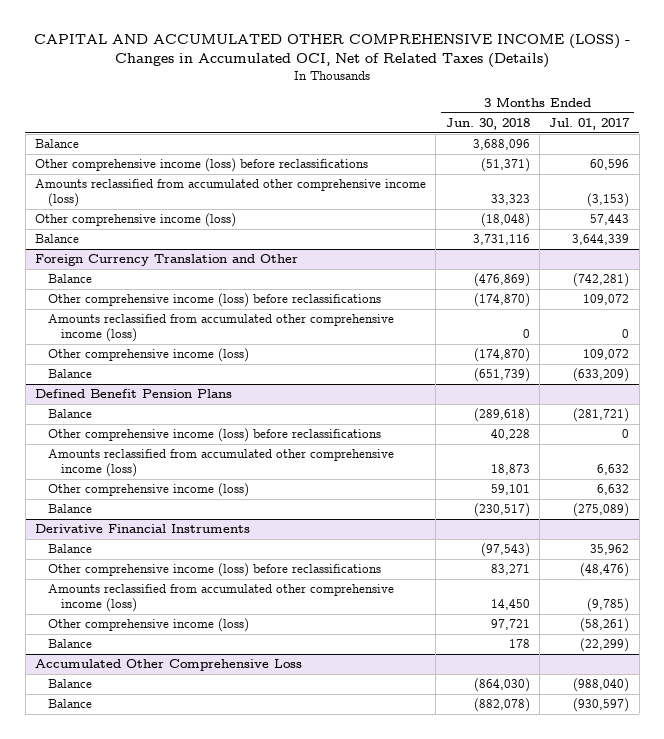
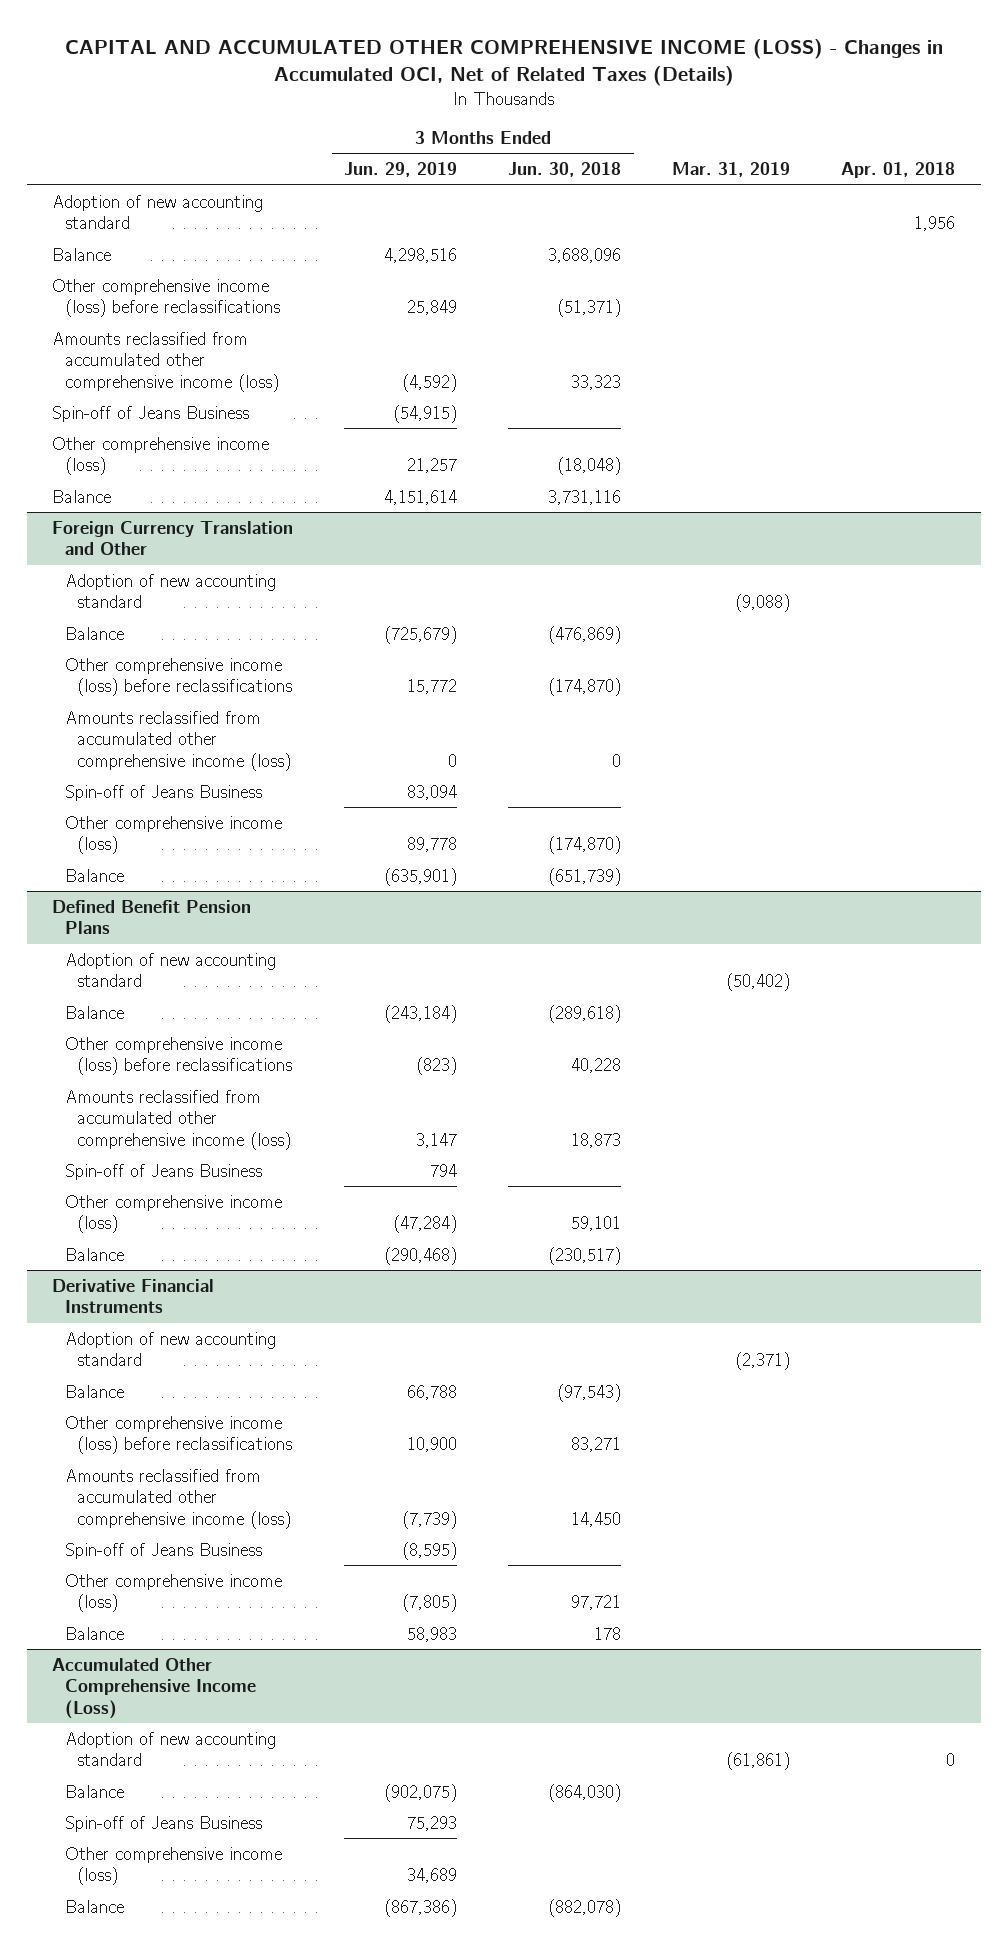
[549,117,631,130] Jul. 01, 2017 -> none
none -> [344,162,458,178] Jun. 29, 2019
none -> [672,162,791,178] Mar. 31, 2019
none -> [841,162,956,179] Apr. 01, 2018
none -> [52,194,264,230] Adoption of new accounting standard
none -> [52,405,250,422] Spin-off of Jeans Business
none -> [64,573,276,609] Adoption of new accounting standard
none -> [64,784,262,801] Spin-off of Jeans Business
none -> [64,952,276,988] Adoption of new accounting standard
none -> [64,1163,262,1180] Spin-off of Jeans Business
none -> [64,1331,276,1367] Adoption of new accounting standard
none -> [64,1542,262,1559] Spin-off of Jeans Business
[35,659,303,672] Accumulated Other Comprehensive Loss -> [52,1657,256,1719] Accumulated Other Comprehensive Income (Loss)
none -> [64,1731,276,1767] Adoption of new accounting standard
none -> [64,1815,262,1832] Spin-off of Jeans Business
none -> [64,1846,282,1886] Other comprehensive income (loss)

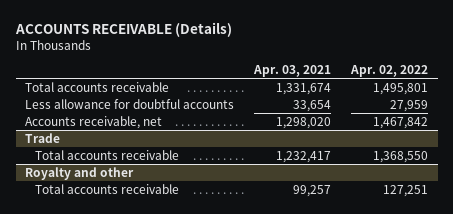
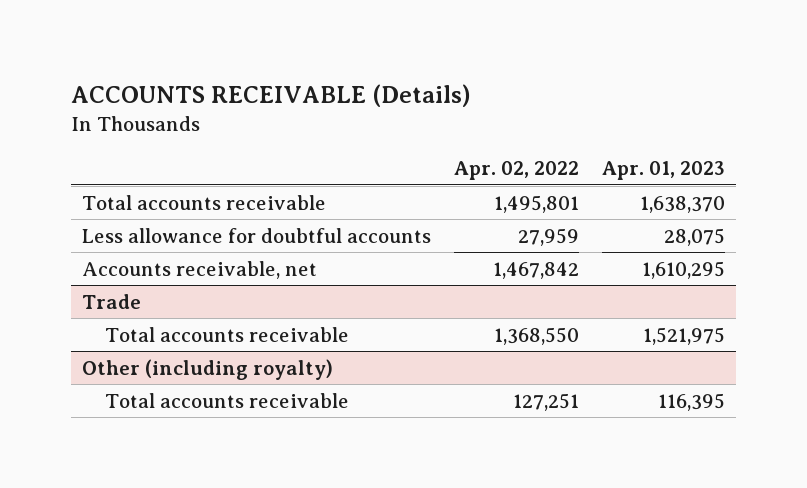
[253,65,332,78] Apr. 03, 2021 -> none
none -> [601,161,725,181] Apr. 01, 2023
[25,166,135,180] Royalty and other -> [82,358,334,380] Other (including royalty)

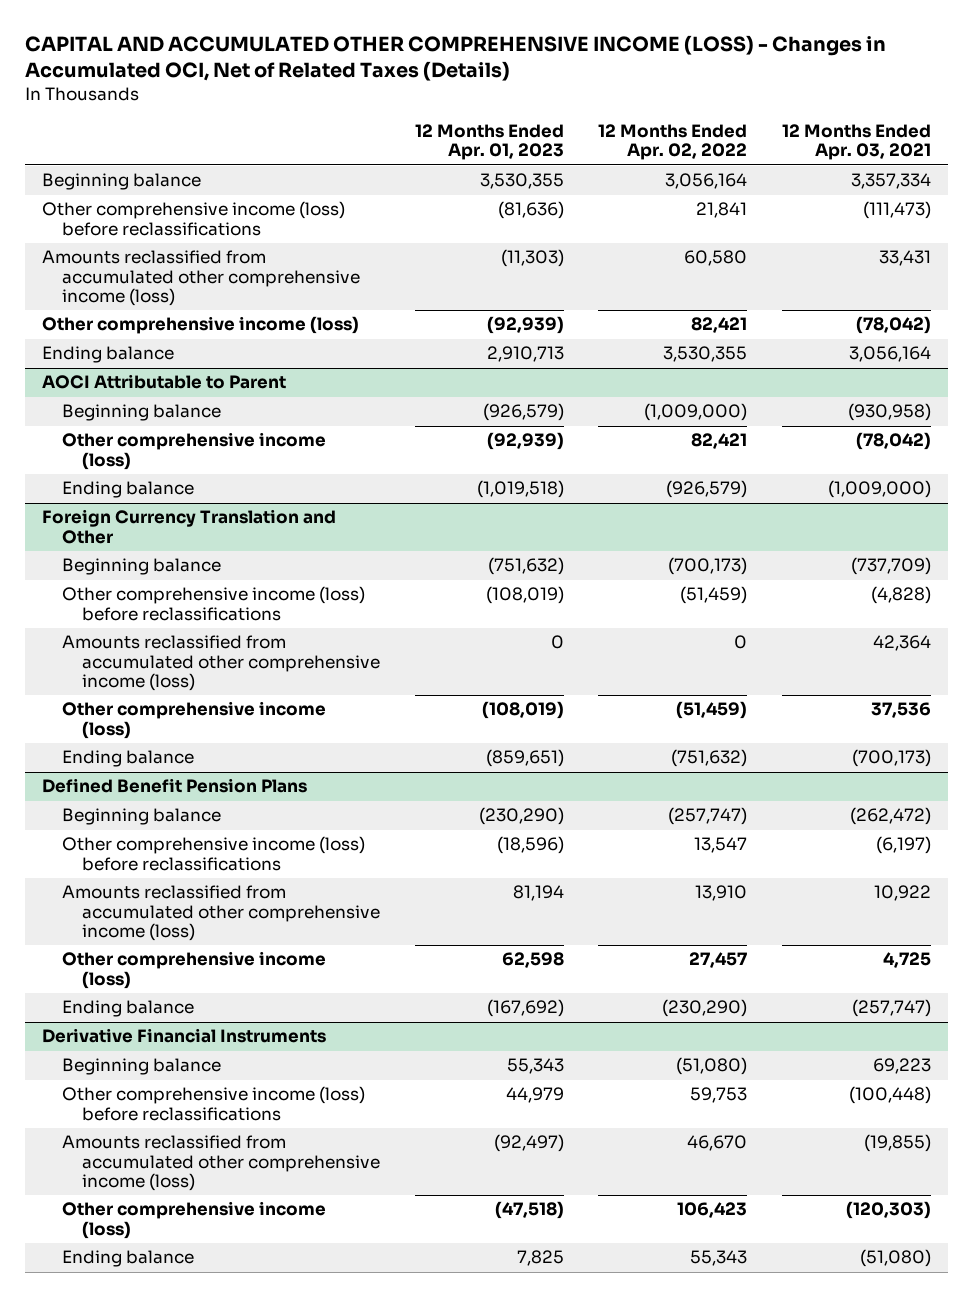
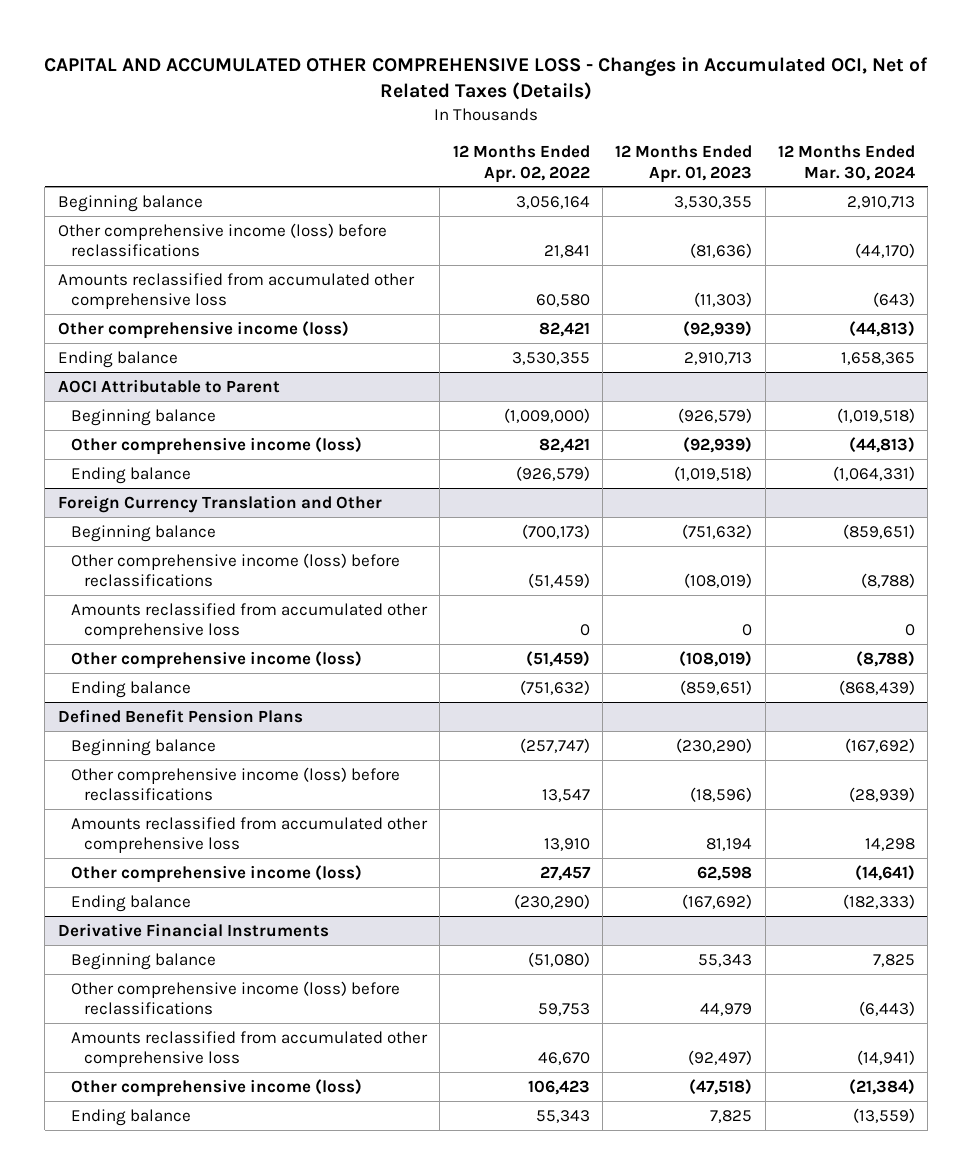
[24,34,886,81] CAPITAL AND ACCUMULATED OTHER COMPREHENSIVE INCOME (LOSS) - Changes in Accumulated OCI, Net of Related Taxes (Details) -> [44,57,929,101] CAPITAL AND ACCUMULATED OTHER COMPREHENSIVE LOSS - Changes in Accumulated OCI, Net of Related Taxes (Details)
[781,123,931,161] 12 Months Ended Apr. 03, 2021 -> none
none -> [778,144,916,181] 12 Months Ended Mar. 30, 2024
[41,250,360,307] Amounts reclassified from accumulated other comprehensive income (loss) -> [57,272,415,310] Amounts reclassified from accumulated other comprehensive loss
[61,635,381,692] Amounts reclassified from accumulated other comprehensive income (loss) -> [70,602,428,640] Amounts reclassified from accumulated other comprehensive loss
[61,885,381,942] Amounts reclassified from accumulated other comprehensive income (loss) -> [70,816,428,854] Amounts reclassified from accumulated other comprehensive loss
[61,1135,381,1192] Amounts reclassified from accumulated other comprehensive income (loss) -> [70,1030,428,1068] Amounts reclassified from accumulated other comprehensive loss

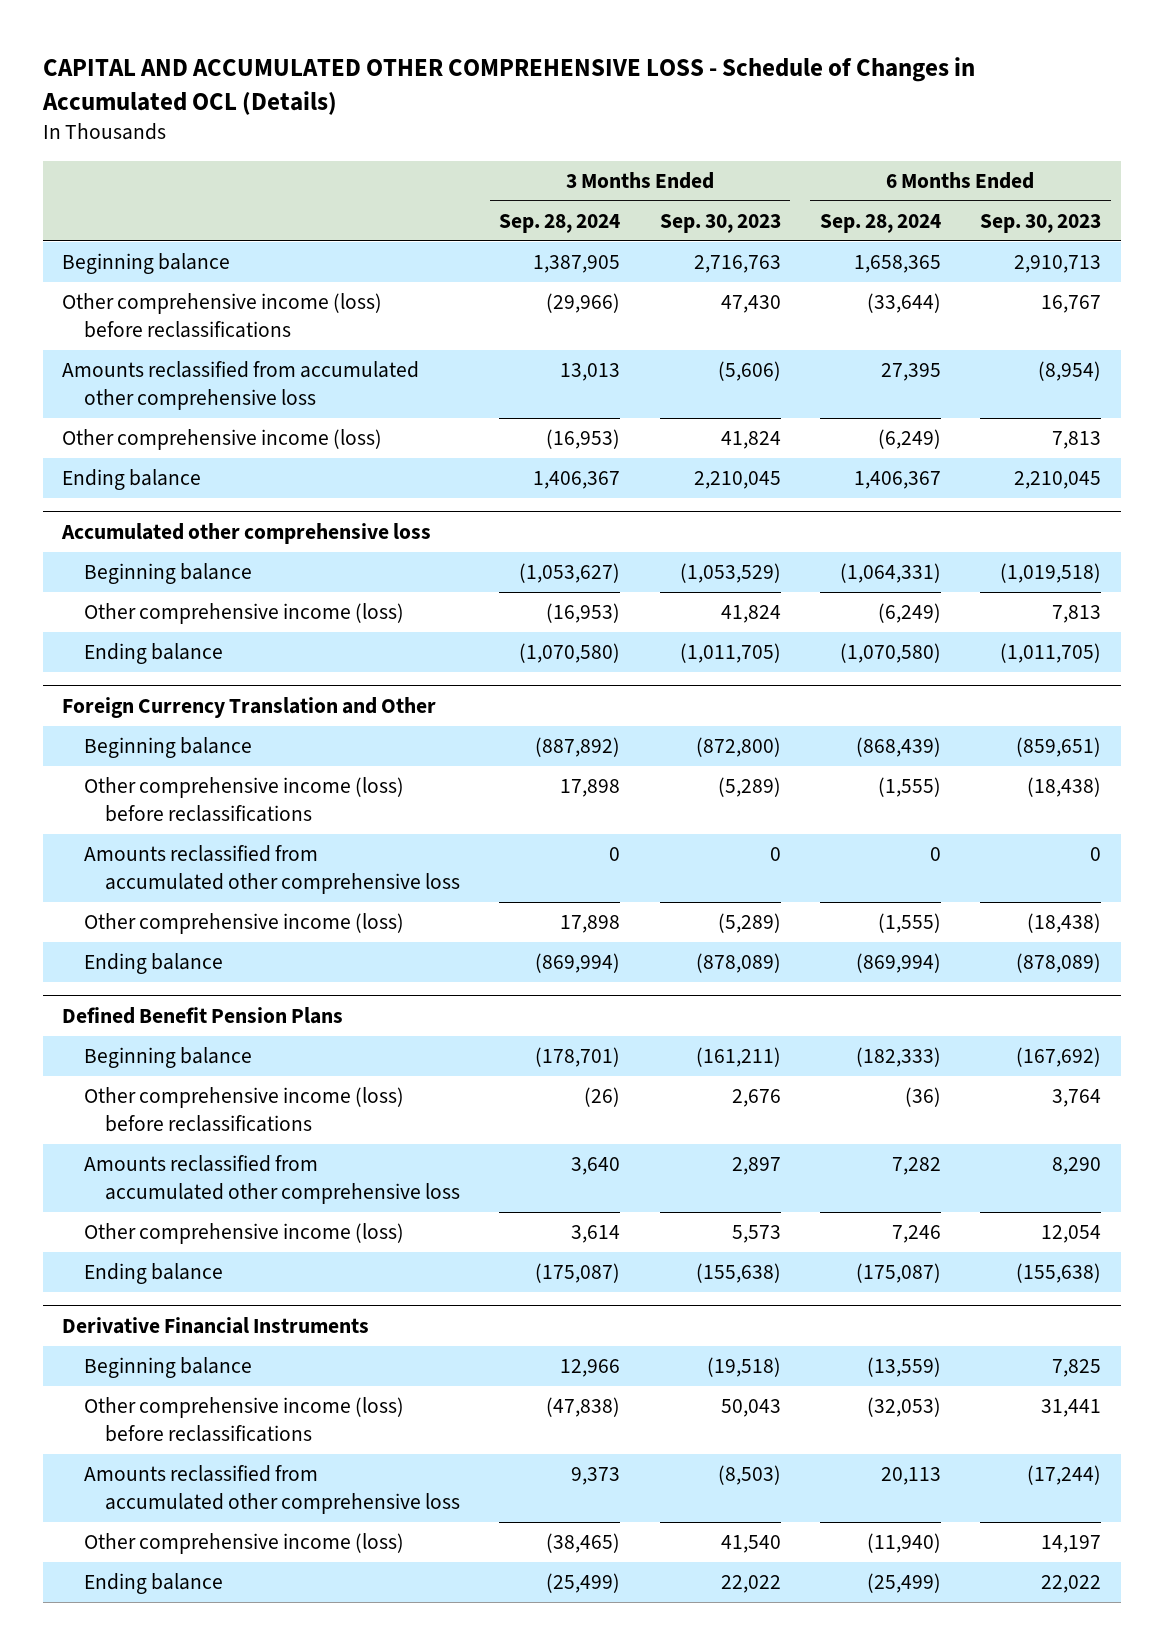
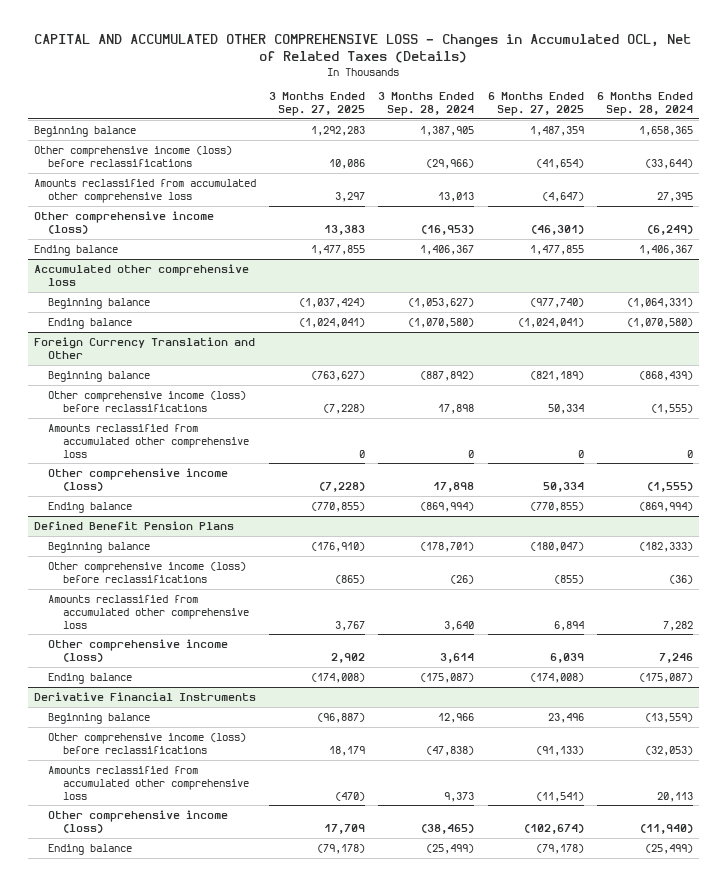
[41,57,975,115] CAPITAL AND ACCUMULATED OTHER COMPREHENSIVE LOSS - Schedule of Changes in Accumulated OCL (Details) -> [34,34,692,64] CAPITAL AND ACCUMULATED OTHER COMPREHENSIVE LOSS - Changes in Accumulated OCL, Net of Related Taxes (Details)
[659,213,781,233] Sep. 30, 2023 -> none
[979,213,1101,233] Sep. 30, 2023 -> none
none -> [269,92,366,117] 3 Months Ended Sep. 27, 2025
none -> [487,92,584,117] 6 Months Ended Sep. 27, 2025
[83,603,404,625] Other comprehensive income (loss) -> none

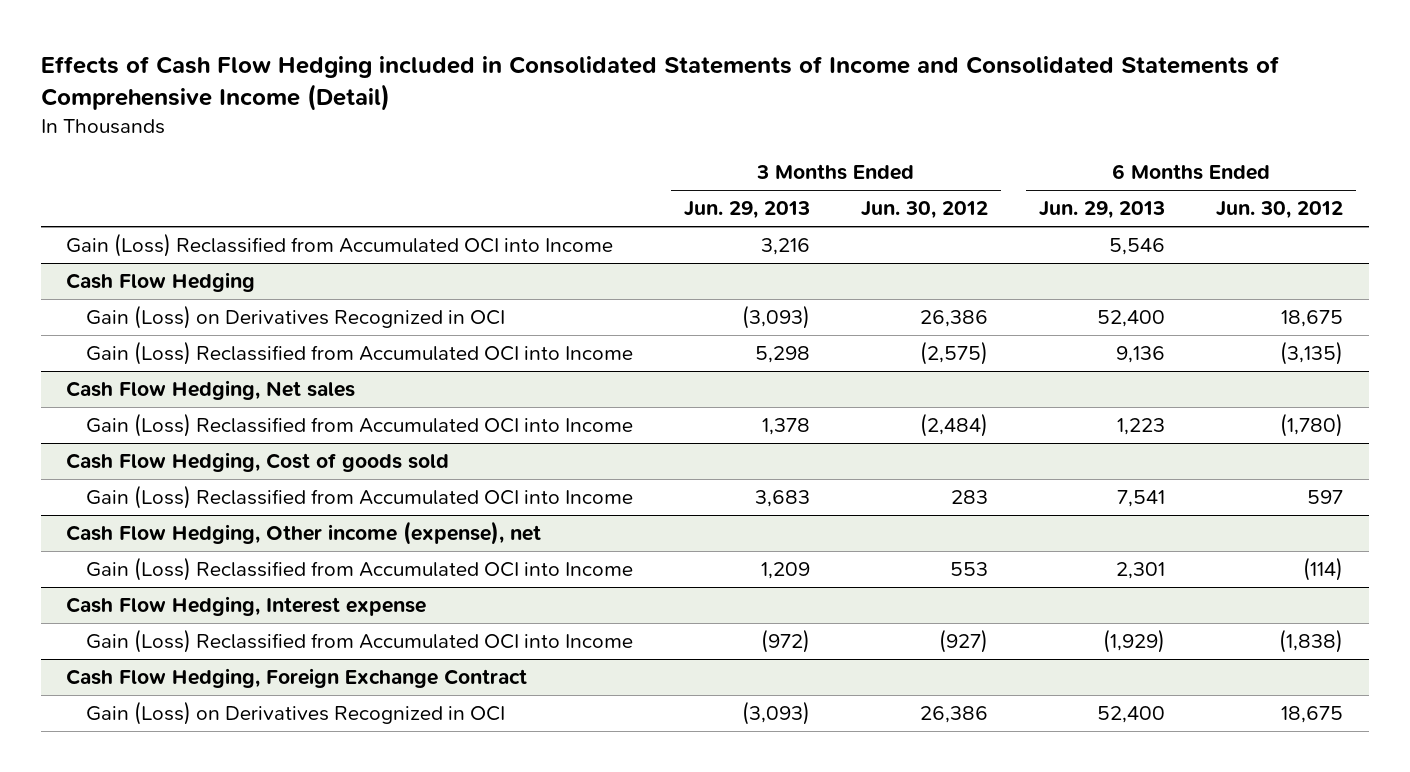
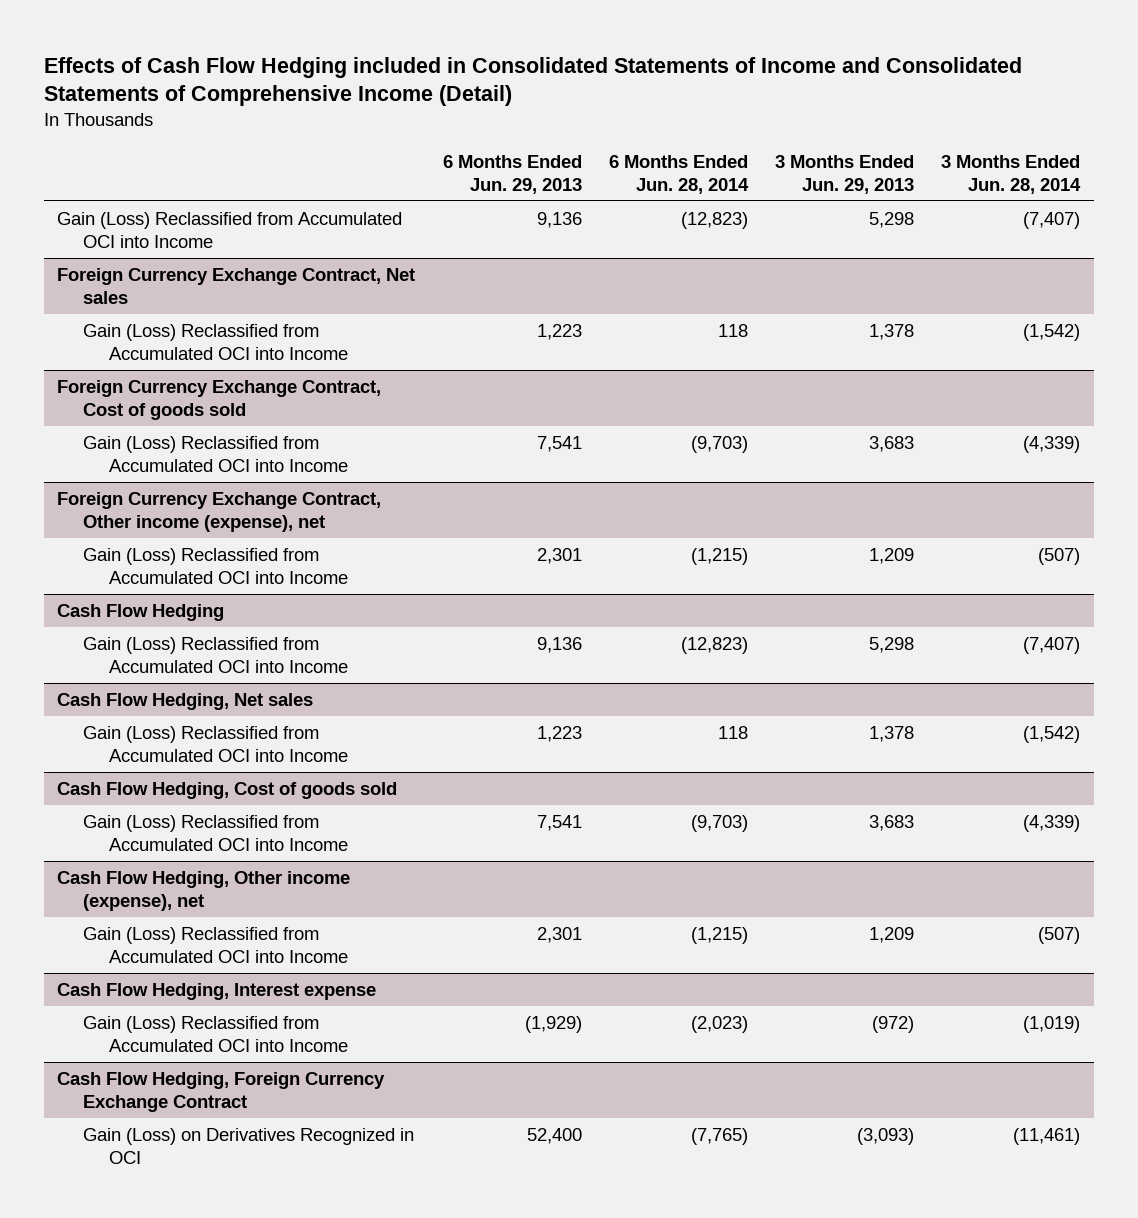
[860,201,988,220] Jun. 30, 2012 -> none
[1216,201,1344,220] Jun. 30, 2012 -> none
none -> [608,155,749,194] 6 Months Ended Jun. 28, 2014
none -> [941,155,1082,194] 3 Months Ended Jun. 28, 2014
[760,238,810,256] 3,216 -> [869,212,915,229] 5,298
[1109,238,1166,256] 5,546 -> [536,212,582,229] 9,136
none -> [57,268,416,304] Foreign Currency Exchange Contract, Net sales
none -> [82,324,348,360] Gain (Loss) Reclassified from Accumulated OCI into Income
none -> [57,380,382,420] Foreign Currency Exchange Contract, Cost of goods sold
none -> [82,436,348,472] Gain (Loss) Reclassified from Accumulated OCI into Income
none -> [57,492,382,532] Foreign Currency Exchange Contract, Other income (expense), net
none -> [82,548,348,584] Gain (Loss) Reclassified from Accumulated OCI into Income
[85,305,505,330] Gain (Loss) on Derivatives Recognized in OCI -> none
[66,668,528,689] Cash Flow Hedging, Foreign Exchange Contract -> [57,1072,386,1112] Cash Flow Hedging, Foreign Currency Exchange Contract

